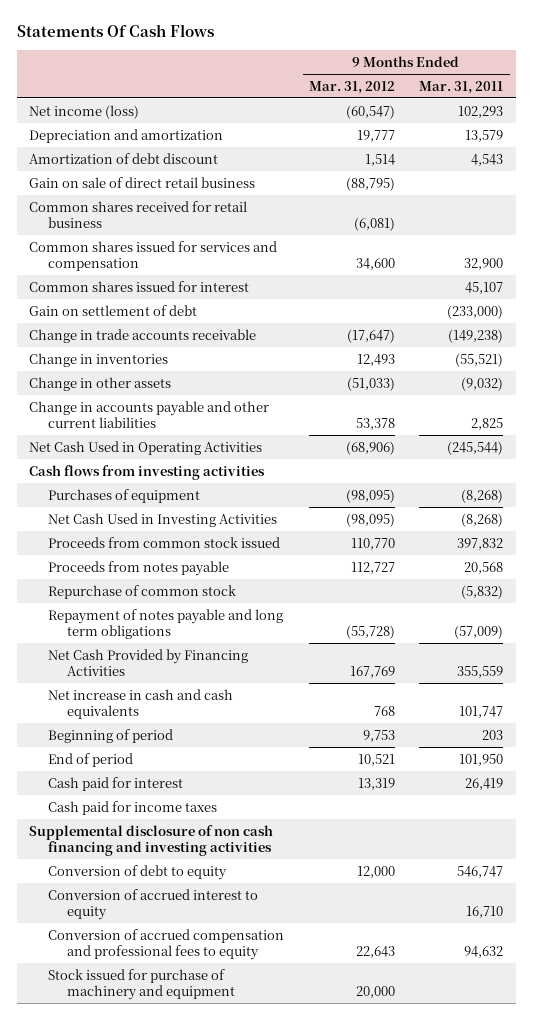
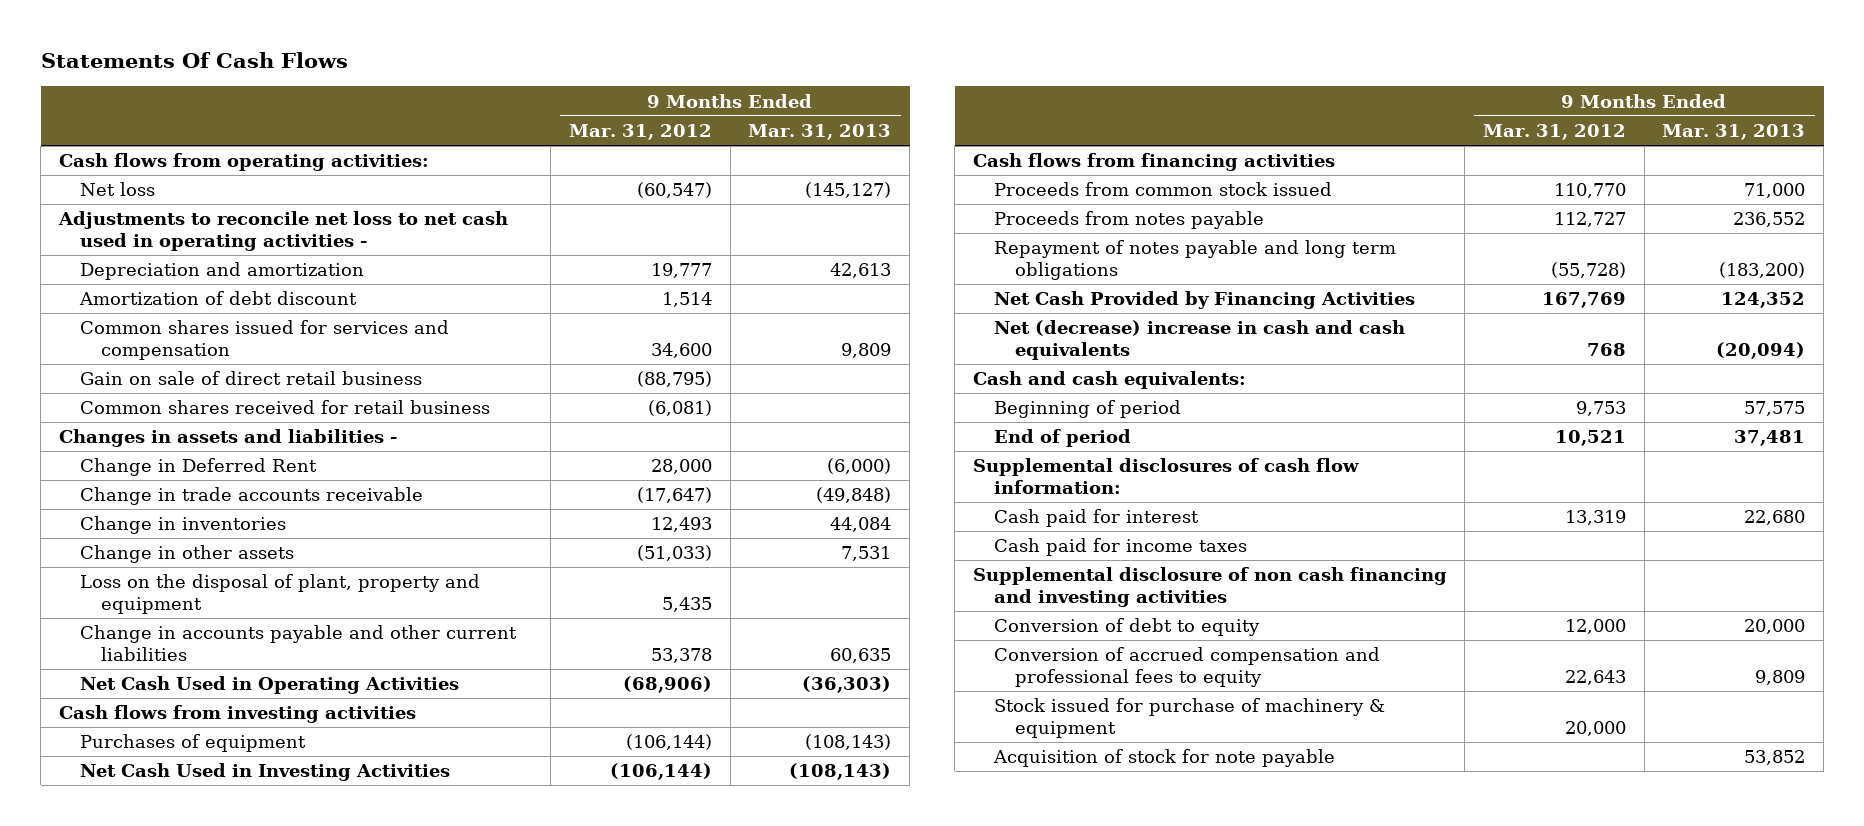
[419,80,504,94] Mar. 31, 2011 -> none
none -> [748,123,892,140] Mar. 31, 2013
none -> [58,153,429,172] Cash flows from operating activities:
[29,104,140,119] Net income (loss) -> [79,182,155,197] Net loss
none -> [57,211,508,251] Adjustments to reconcile net loss to net cash used in operating activities -
[29,240,278,272] Common shares issued for services and compensation -> [79,320,449,360] Common shares issued for services and compensation
[29,280,250,292] Common shares issued for interest -> none
[29,304,198,316] Gain on settlement of debt -> none
none -> [58,429,397,448] Changes in assets and liabilities -
none -> [79,458,317,477] Change in Deferred Rent
none -> [79,574,480,614] Loss on the disposal of plant, property and equipment
[345,488,395,503] (98,095) -> [626,734,713,751] (106,144)
[345,512,395,527] (98,095) -> [610,763,713,781] (106,144)
none -> [972,153,1335,172] Cash flows from financing activities
[48,584,237,599] Repurchase of common stock -> none
[48,688,234,720] Net increase in cash and cash equivalents -> [993,320,1405,360] Net (decrease) increase in cash and cash equivalents
none -> [972,371,1246,390] Cash and cash equivalents:
none -> [972,458,1359,494] Supplemental disclosures of cash flow information:
[48,888,259,921] Conversion of accrued interest to equity -> none
[48,968,236,1001] Stock issued for purchase of machinery and equipment -> [993,698,1385,738] Stock issued for purchase of machinery & equipment
none -> [992,749,1335,768] Acquisition of stock for note payable

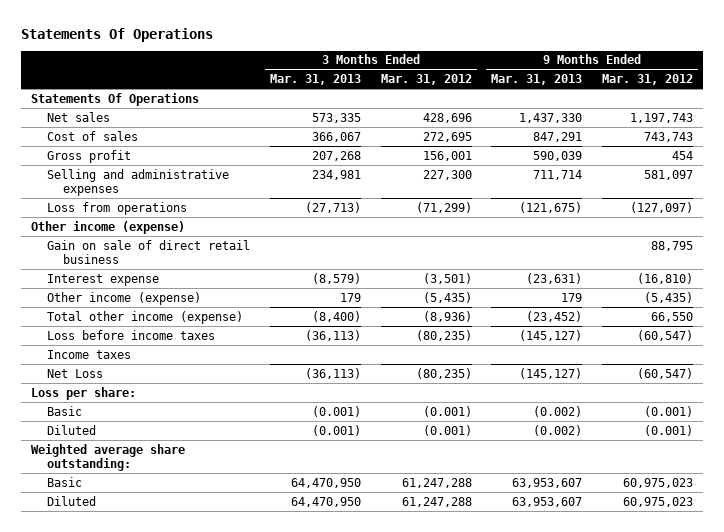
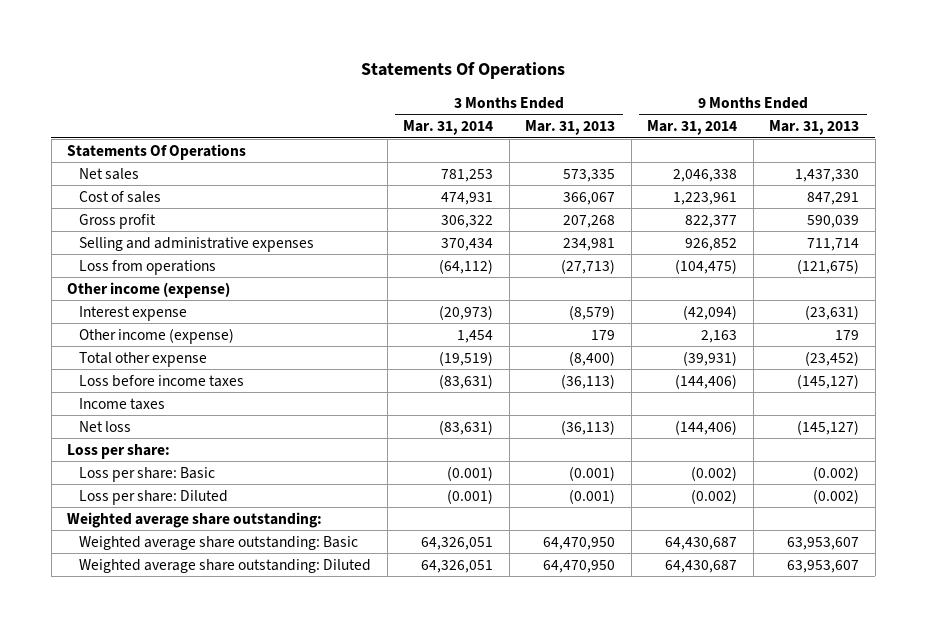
[380,73,472,85] Mar. 31, 2012 -> none
[602,73,694,85] Mar. 31, 2012 -> none
none -> [403,120,494,136] Mar. 31, 2014
none -> [647,120,738,136] Mar. 31, 2014
[47,239,251,265] Gain on sale of direct retail business -> none
[47,310,244,324] Total other income (expense) -> [79,351,208,367] Total other expense
[47,368,104,378] Net Loss -> [79,420,132,432] Net loss
[47,405,83,416] Basic -> [79,466,216,482] Loss per share: Basic
[47,424,97,435] Diluted -> [79,489,229,505] Loss per share: Diluted
[47,476,83,487] Basic -> [79,535,359,550] Weighted average share outstanding: Basic
[47,495,97,506] Diluted -> [79,558,372,573] Weighted average share outstanding: Diluted

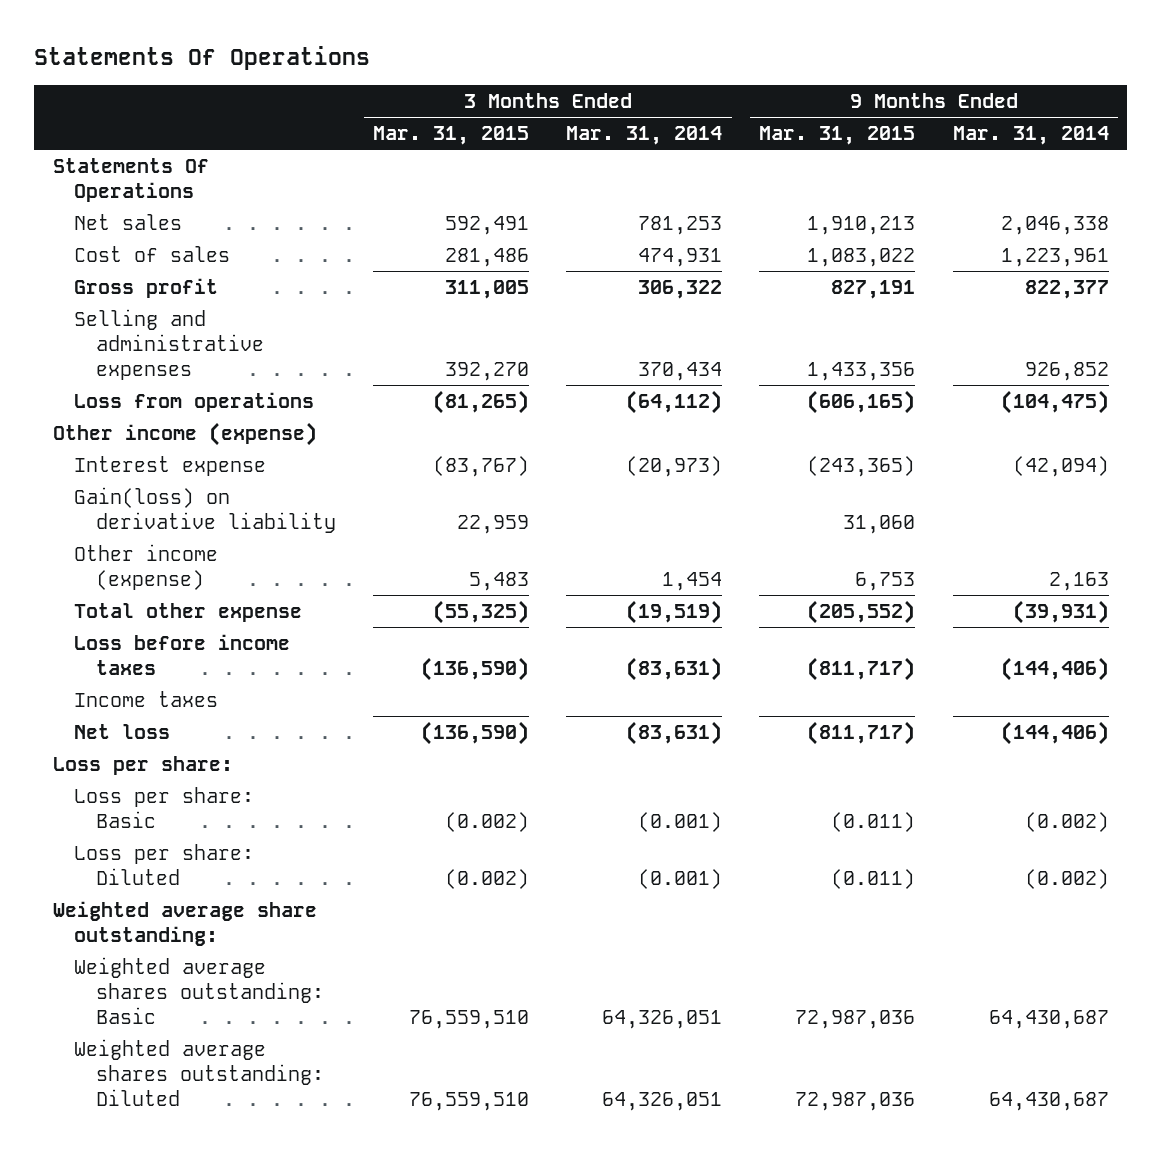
[525,120,616,136] Mar. 31, 2013 -> none
[769,120,860,136] Mar. 31, 2013 -> none
none -> [373,126,530,146] Mar. 31, 2015
none -> [759,126,916,146] Mar. 31, 2015
none -> [74,487,337,534] Gain(loss) on derivative liability
[79,535,359,550] Weighted average share outstanding: Basic -> [74,957,325,1025] Weighted average shares outstanding: Basic
[79,558,372,573] Weighted average share outstanding: Diluted -> [74,1039,325,1107] Weighted average shares outstanding: Diluted

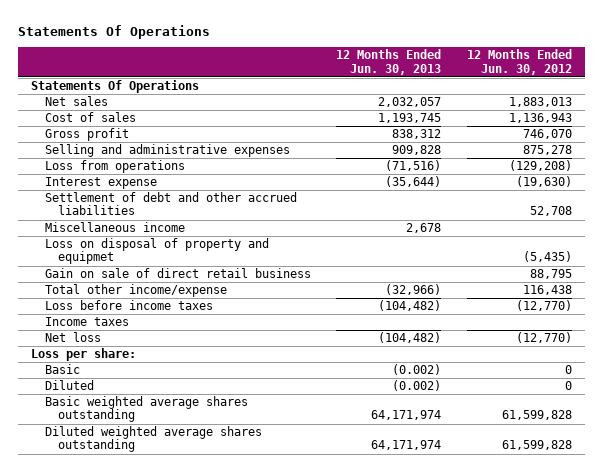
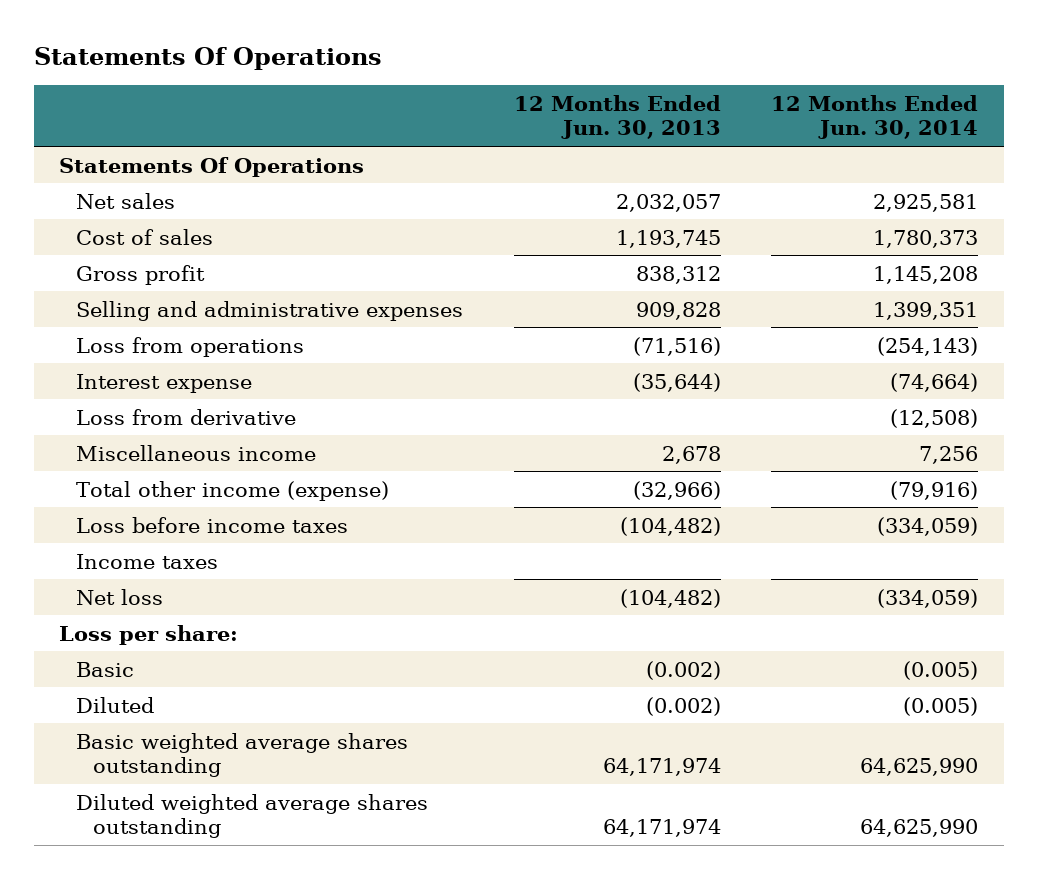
[466,49,572,75] 12 Months Ended Jun. 30, 2012 -> none
none -> [771,95,979,140] 12 Months Ended Jun. 30, 2014
[44,192,297,216] Settlement of debt and other accrued liabilities -> none
none -> [76,408,297,425] Loss from derivative
[44,238,269,265] Loss on disposal of property and equipmet -> none
[44,268,311,279] Gain on sale of direct retail business -> none
[44,284,227,298] Total other income/expense -> [76,480,390,501] Total other income (expense)

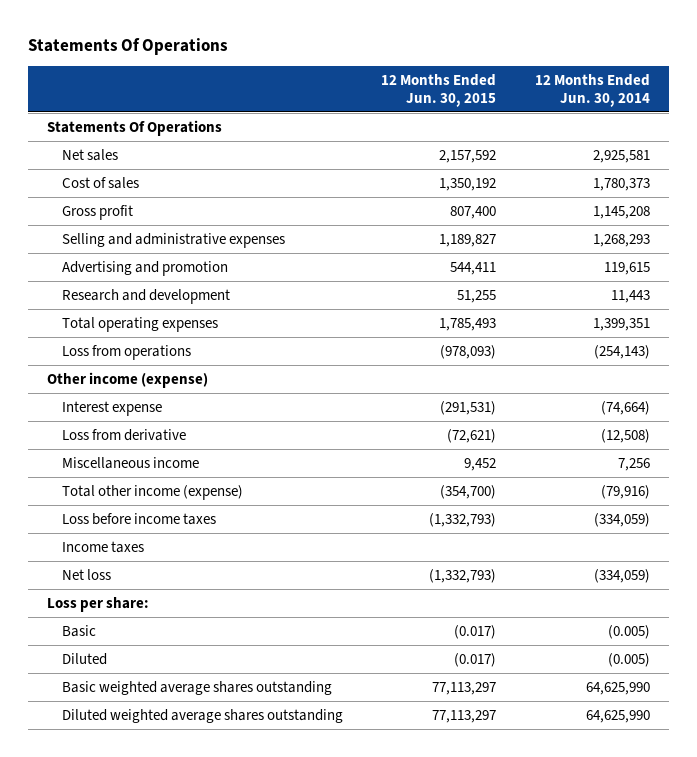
[513,95,721,140] 12 Months Ended Jun. 30, 2013 -> none
none -> [381,73,497,107] 12 Months Ended Jun. 30, 2015
[873,301,979,320] 1,399,351 -> [592,233,650,247] 1,268,293
none -> [61,260,228,276] Advertising and promotion
none -> [61,288,230,304] Research and development
none -> [61,316,218,332] Total operating expenses
none -> [47,371,209,388] Other income (expense)

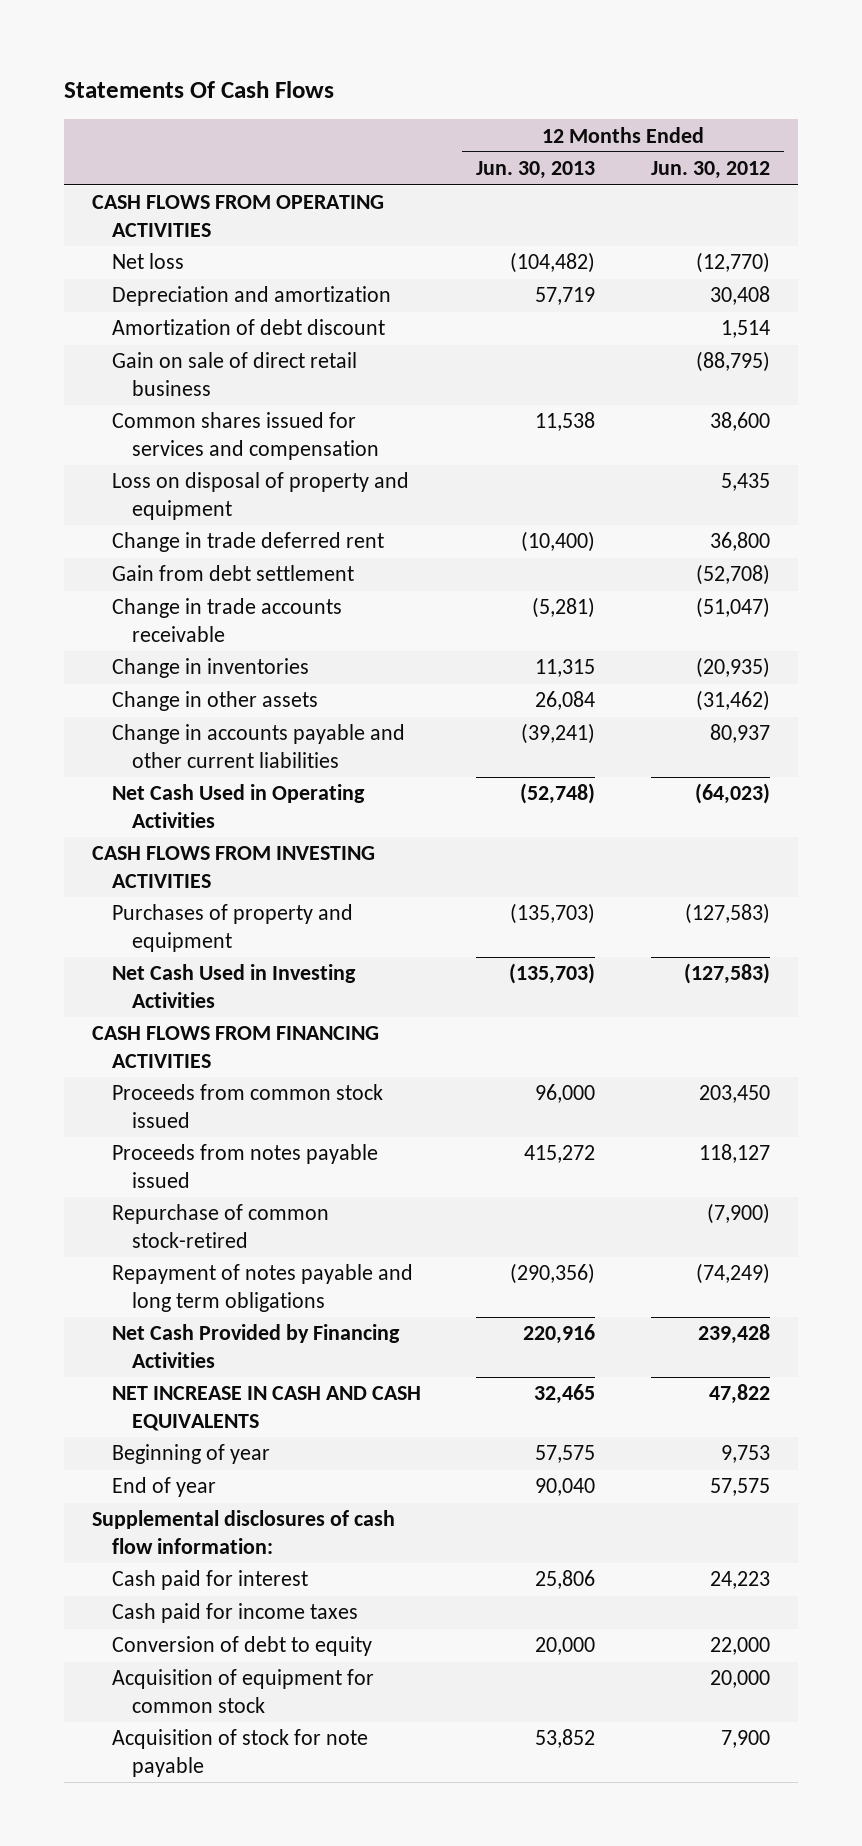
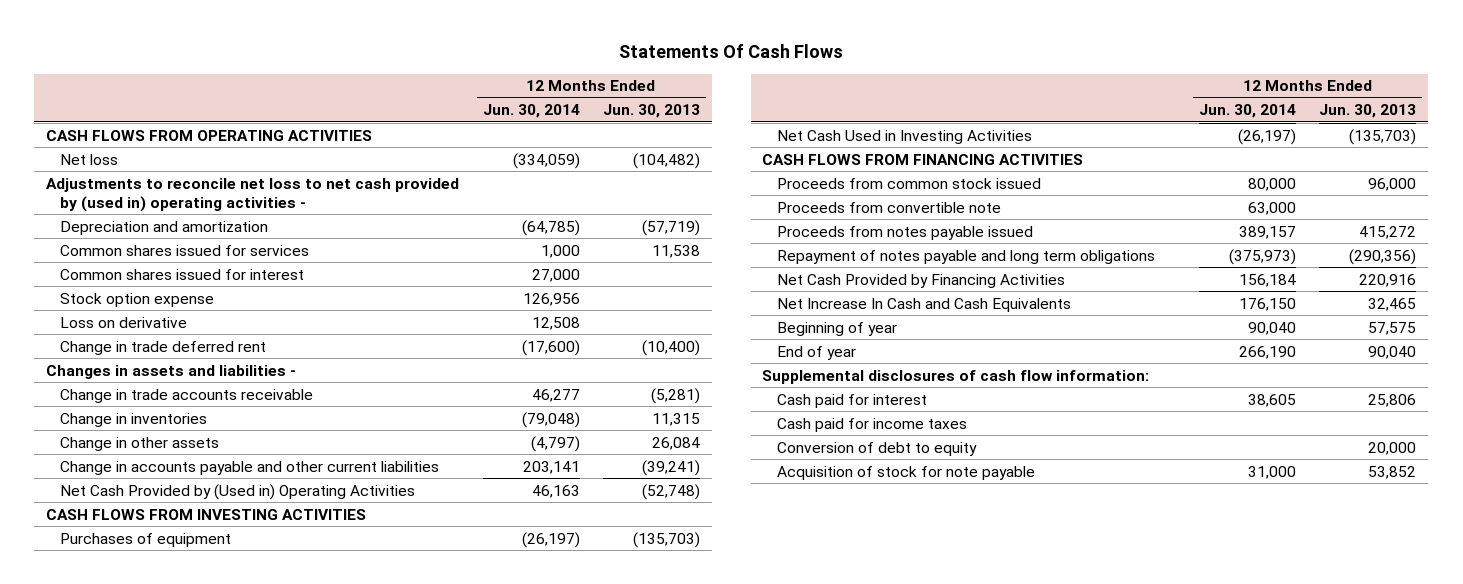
[650,161,770,180] Jun. 30, 2012 -> none
none -> [482,104,580,119] Jun. 30, 2014
[111,319,385,336] Amortization of debt discount -> none
[111,352,357,396] Gain on sale of direct retail business -> none
[111,472,409,520] Loss on disposal of property and equipment -> none
none -> [46,177,460,212] Adjustments to reconcile net loss to net cash provided by (used in) operating activities -
[535,287,596,306] 57,719 -> [642,219,701,236] (57,719)
[111,412,379,460] Common shares issued for services and compensation -> [60,244,310,256] Common shares issued for services
none -> [60,268,305,280] Common shares issued for interest
none -> [60,292,215,307] Stock option expense
none -> [60,316,188,328] Loss on derivative
[111,565,354,582] Gain from debt settlement -> none
none -> [46,364,297,379] Changes in assets and liabilities -
[111,784,365,828] Net Cash Used in Operating Activities -> [60,483,416,500] Net Cash Provided by (Used in) Operating Activities
[111,904,353,952] Purchases of property and equipment -> [60,532,232,547] Purchases of equipment
none -> [776,201,1001,213] Proceeds from convertible note
[111,1204,329,1248] Repurchase of common stock-retired -> none
[111,1386,421,1431] NET INCREASE IN CASH AND CASH EQUIVALENTS -> [776,297,1071,312] Net Increase In Cash and Cash Equivalents
[111,1669,374,1713] Acquisition of equipment for common stock -> none

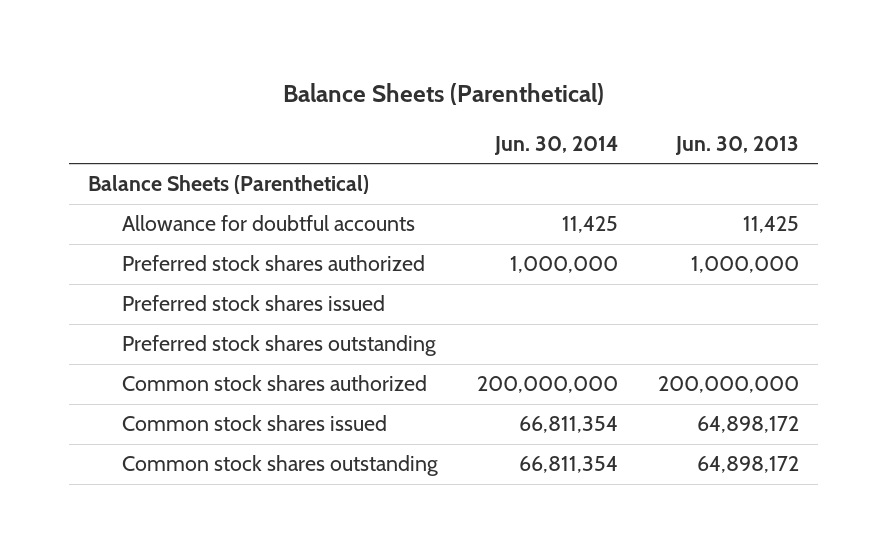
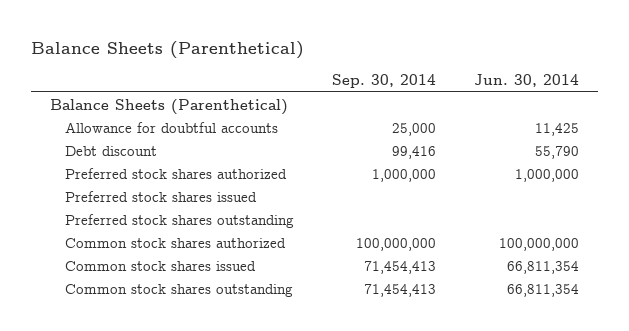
[674,135,799,155] Jun. 30, 2013 -> none
none -> [331,74,436,89] Sep. 30, 2014
none -> [64,145,157,156] Debt discount
[477,376,619,394] 200,000,000 -> [499,237,580,251] 100,000,000

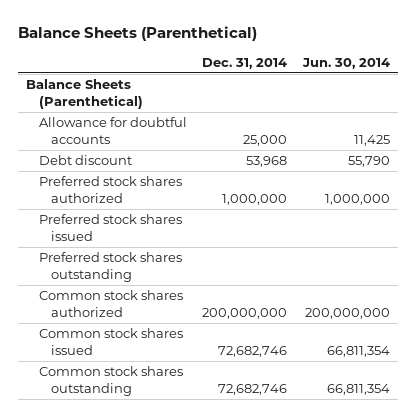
[331,74,436,89] Sep. 30, 2014 -> none
none -> [202,57,288,69] Dec. 31, 2014
[499,237,580,251] 100,000,000 -> [305,308,391,320] 200,000,000

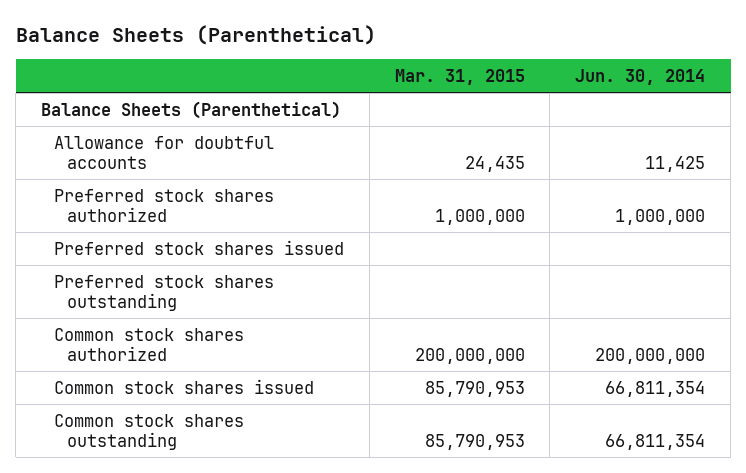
[202,57,288,69] Dec. 31, 2014 -> none
none -> [394,68,525,85] Mar. 31, 2015
[38,155,132,166] Debt discount -> none

